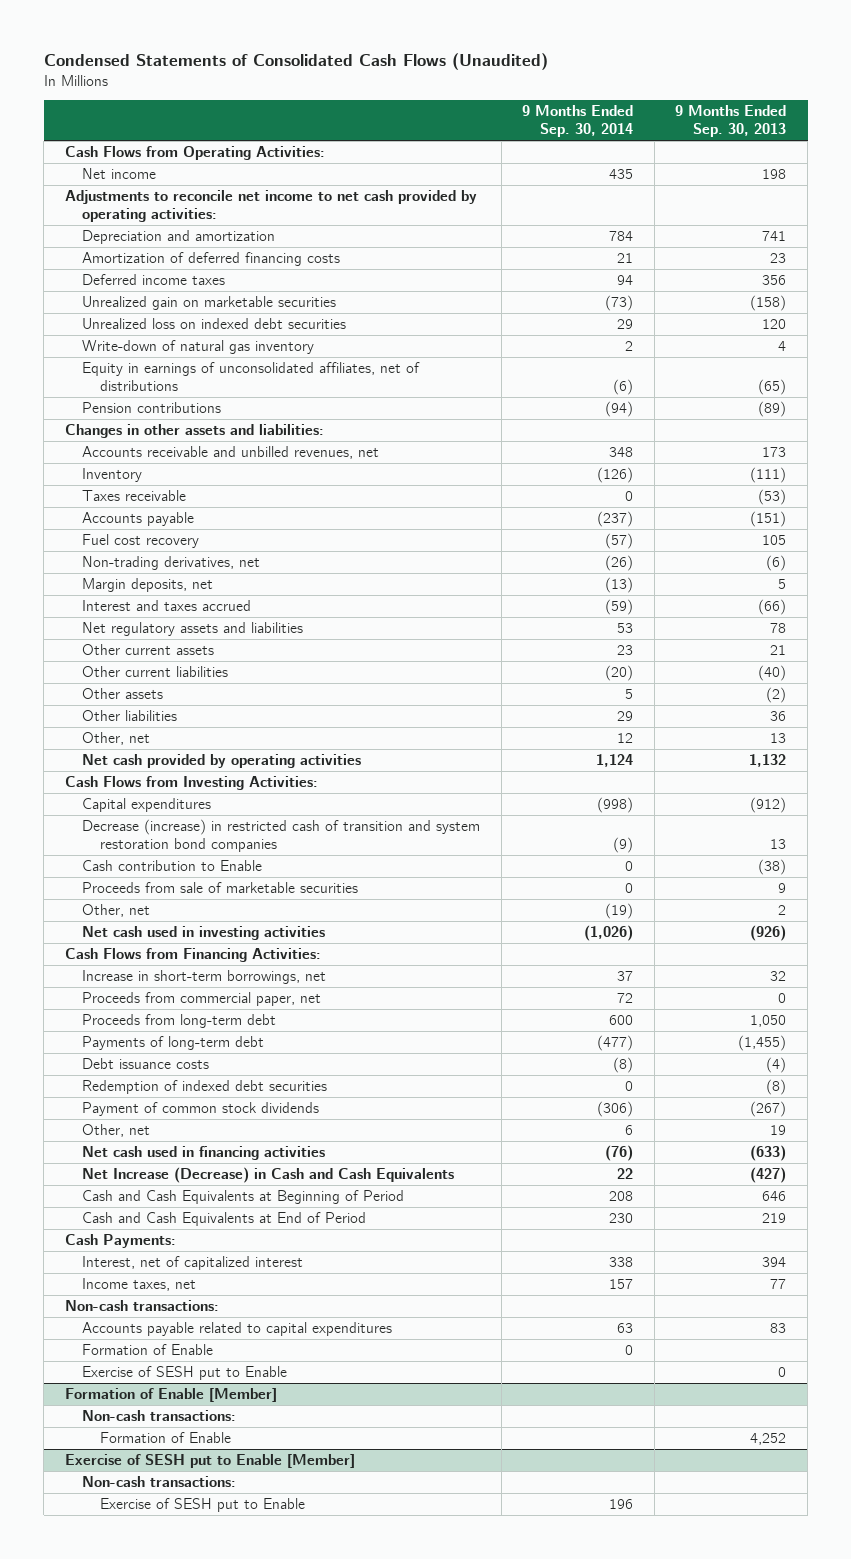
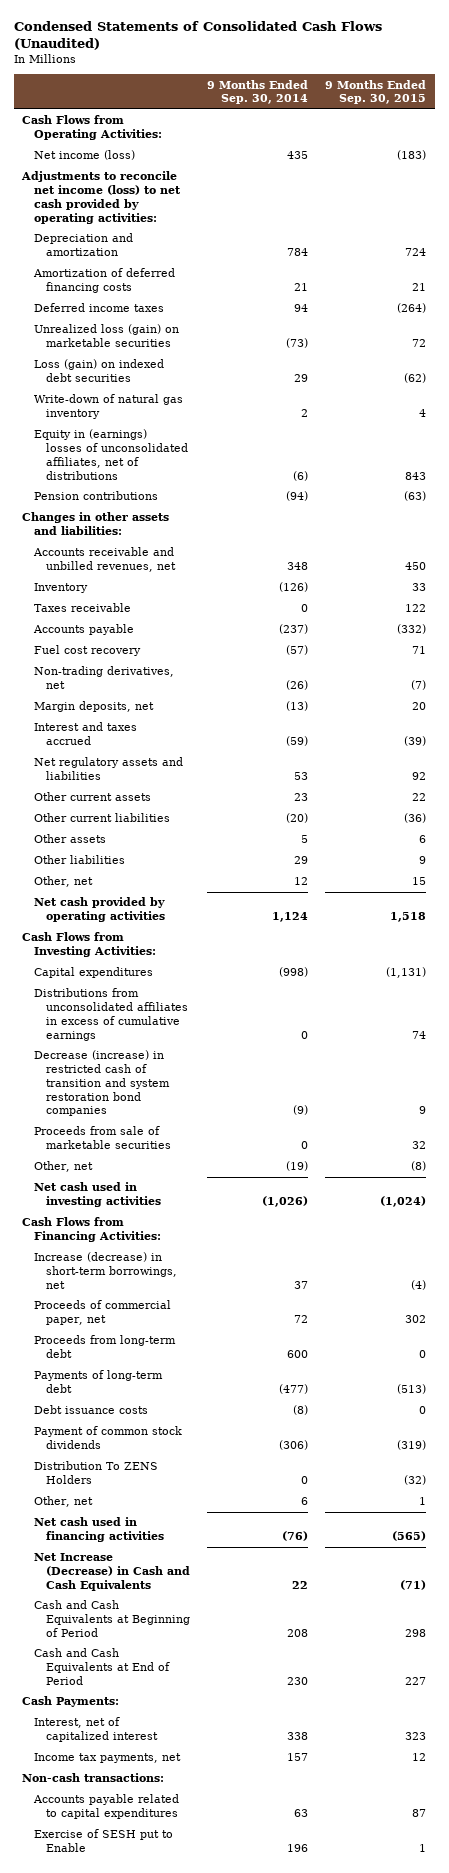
[675,105,787,138] 9 Months Ended Sep. 30, 2013 -> none
none -> [325,79,427,105] 9 Months Ended Sep. 30, 2015
[82,168,157,180] Net income -> [34,150,136,161] Net income (loss)
[64,190,477,223] Adjustments to reconcile net income to net cash provided by operating activities: -> [21,171,182,224] Adjustments to reconcile net income (loss) to net cash provided by operating activities:
[82,296,337,311] Unrealized gain on marketable securities -> [34,324,180,348] Unrealized loss (gain) on marketable securities
[82,318,347,330] Unrealized loss on indexed debt securities -> [34,359,165,383] Loss (gain) on indexed debt securities
[82,362,421,392] Equity in earnings of unconsolidated affiliates, net of distributions -> [34,429,189,480] Equity in (earnings) losses of unconsolidated affiliates, net of distributions
none -> [34,988,189,1041] Distributions from unconsolidated affiliates in excess of cumulative earnings
[82,860,263,872] Cash contribution to Enable -> none
[82,970,327,985] Increase in short-term borrowings, net -> [34,1252,178,1289] Increase (decrease) in short-term borrowings, net
[82,992,322,1007] Proceeds from commercial paper, net -> [34,1300,172,1326] Proceeds of commercial paper, net
[82,1080,328,1095] Redemption of indexed debt securities -> none
none -> [34,1461,159,1485] Distribution To ZENS Holders
[82,1278,197,1292] Income taxes, net -> [34,1753,182,1764] Income tax payments, net
[82,1344,214,1356] Formation of Enable -> none
[82,1366,288,1381] Exercise of SESH put to Enable -> none
[64,1388,277,1403] Formation of Enable [Member] -> none
[82,1410,237,1422] Non-cash transactions: -> none
[99,1432,231,1444] Formation of Enable -> none
[64,1454,355,1469] Exercise of SESH put to Enable [Member] -> none
[82,1476,237,1488] Non-cash transactions: -> none

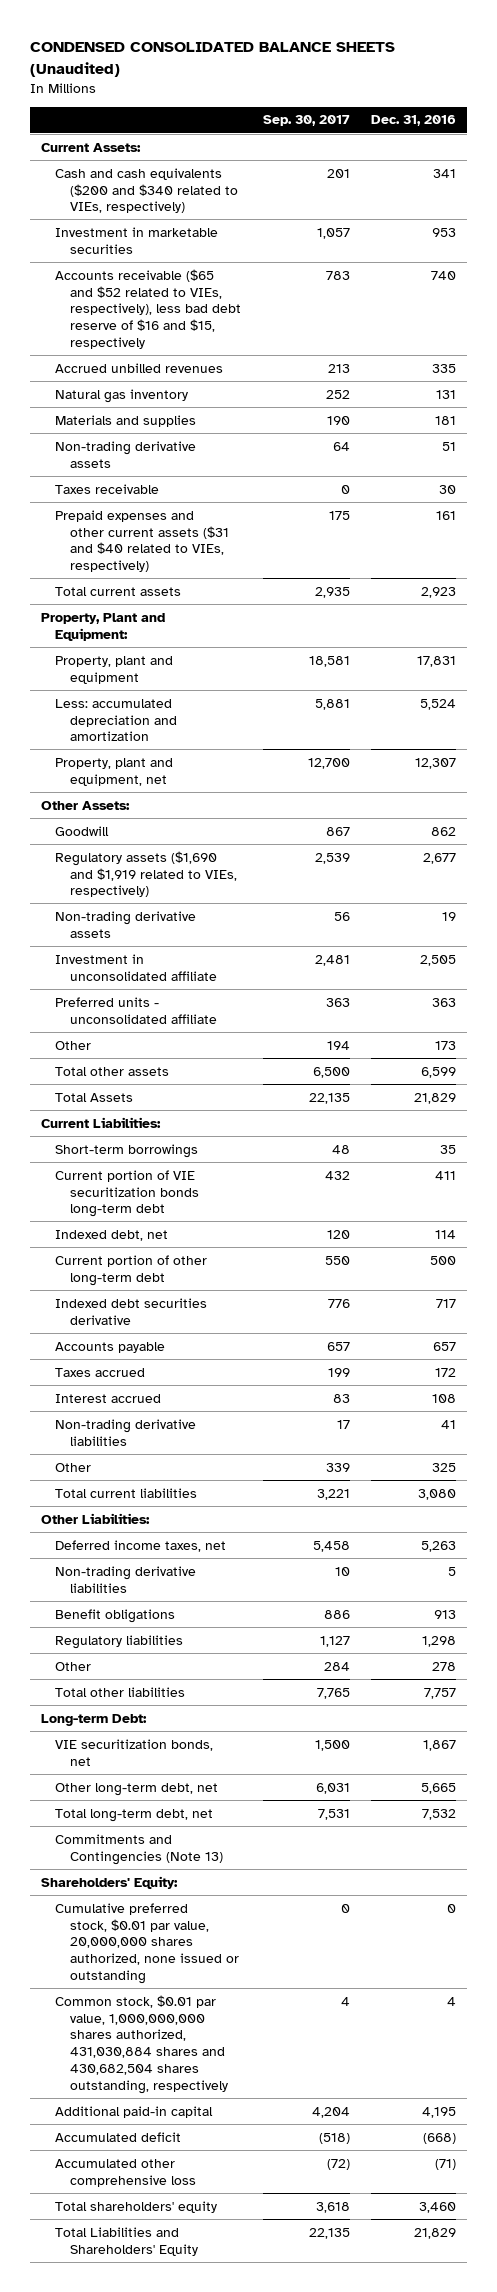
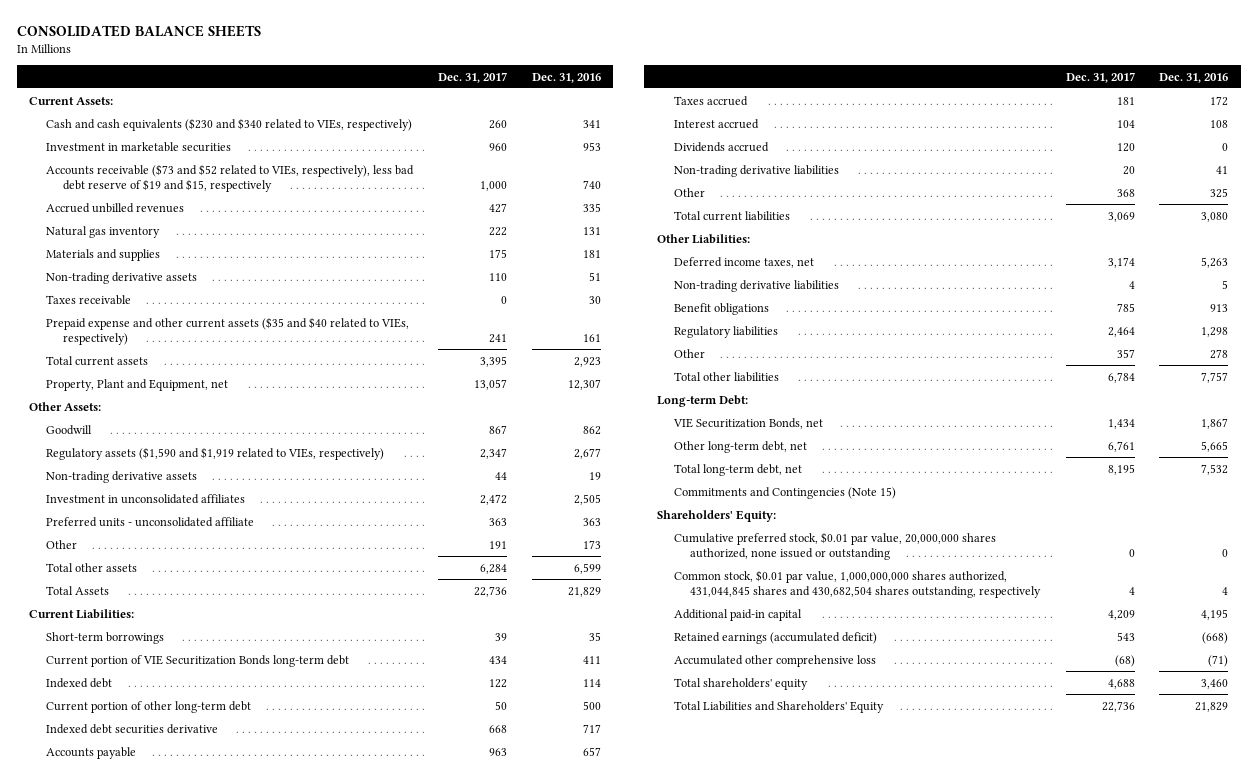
[29,41,395,77] CONDENSED CONSOLIDATED BALANCE SHEETS (Unaudited) -> [16,24,261,37] CONSOLIDATED BALANCE SHEETS
[262,115,350,127] Sep. 30, 2017 -> none
none -> [437,71,507,83] Dec. 31, 2017
[55,167,239,214] Cash and cash equivalents ($200 and $340 related to VIEs, respectively) -> [45,117,412,131] Cash and cash equivalents ($230 and $340 related to VIEs, respectively)
[55,268,242,350] Accounts receivable ($65 and $52 related to VIEs, respectively), less bad debt reserve of $16 and $15, respectively -> [45,163,414,192] Accounts receivable ($73 and $52 related to VIEs, respectively), less bad debt reserve of $19 and $15, respectively
[55,509,230,573] Prepaid expenses and other current assets ($31 and $40 related to VIEs, respectively) -> [45,316,409,345] Prepaid expense and other current assets ($35 and $40 related to VIEs, respectively)
[40,612,165,641] Property, Plant and Equipment: -> none
[55,655,174,684] Property, plant and equipment -> none
[55,698,178,742] Less: accumulated depreciation and amortization -> none
[55,757,174,786] Property, plant and equipment, net -> [45,378,228,391] Property, Plant and Equipment, net
[55,850,238,898] Regulatory assets ($1,690 and $1,919 related to VIEs, respectively) -> [45,446,384,460] Regulatory assets ($1,590 and $1,919 related to VIEs, respectively)
[55,953,218,981] Investment in unconsolidated affiliate -> [45,493,245,504] Investment in unconsolidated affiliates
[55,1169,200,1218] Current portion of VIE securitization bonds long-term debt -> [45,654,349,667] Current portion of VIE Securitization Bonds long-term debt
[55,1229,169,1241] Indexed debt, net -> [45,677,112,688] Indexed debt
none -> [673,141,769,152] Dividends accrued
[55,1738,214,1766] VIE securitization bonds, net -> [672,417,823,429] VIE Securitization Bonds, net
[55,1833,224,1865] Commitments and Contingencies (Note 13) -> [673,486,896,499] Commitments and Contingencies (Note 15)
[55,1994,229,2094] Common stock, $0.01 par value, 1,000,000,000 shares authorized, 431,030,884 shares and 430,682,504 shares outstanding, respectively -> [673,569,1042,598] Common stock, $0.01 par value, 1,000,000,000 shares authorized, 431,044,845 shares and 430,682,504 shares outstanding, respectively
[55,2131,182,2142] Accumulated deficit -> [673,631,877,644] Retained earnings (accumulated deficit)

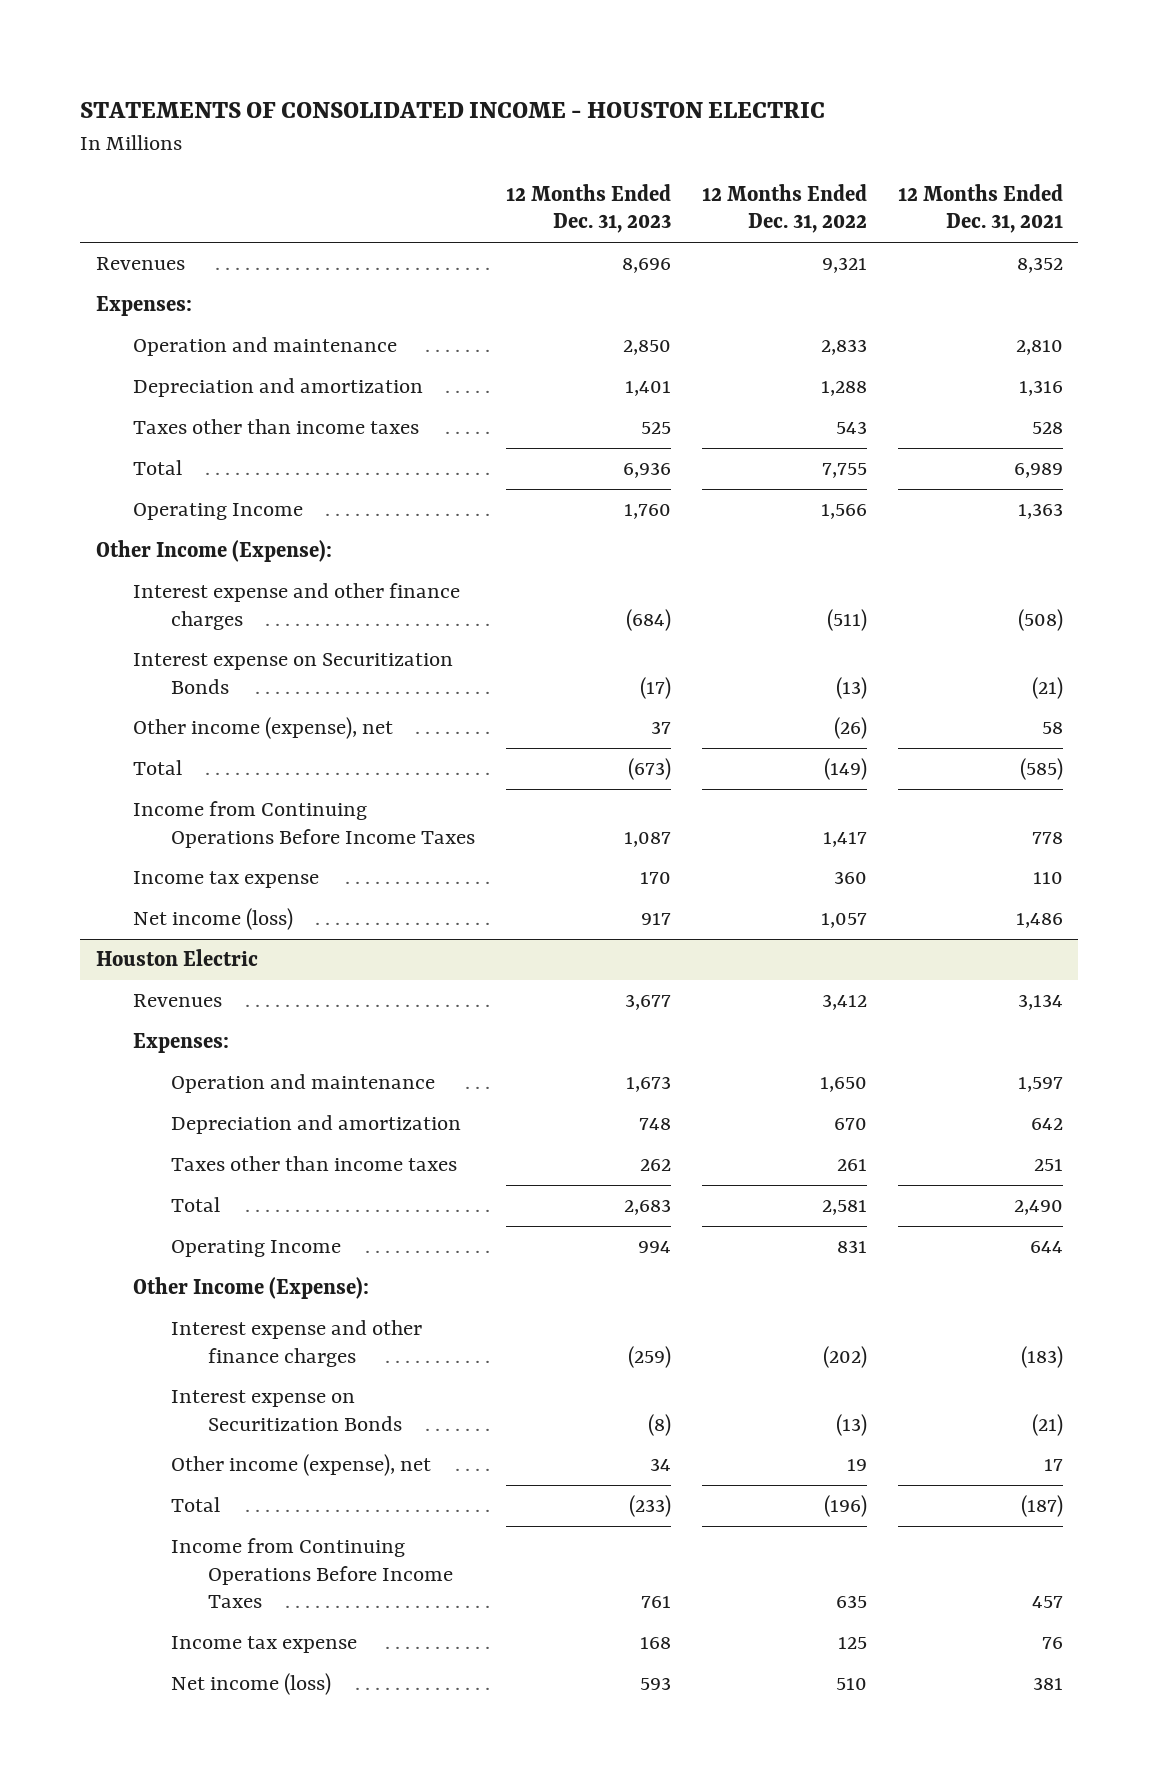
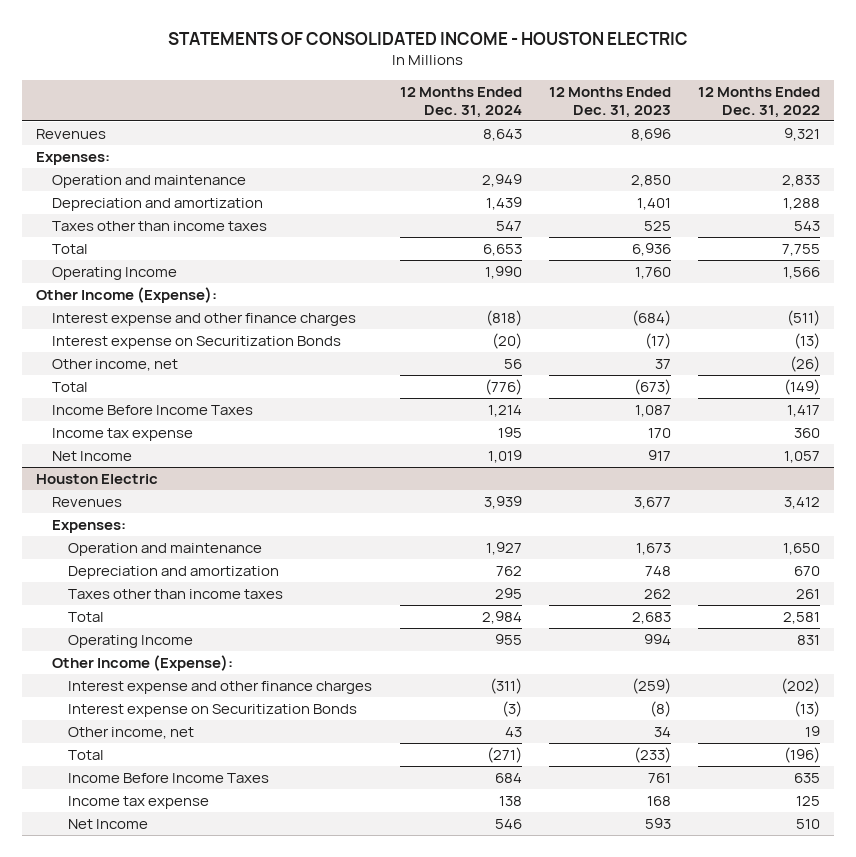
[897,183,1063,234] 12 Months Ended Dec. 31, 2021 -> none
none -> [399,86,522,118] 12 Months Ended Dec. 31, 2024
[133,717,394,740] Other income (expense), net -> [51,358,178,371] Other income, net
[133,801,475,848] Income from Continuing Operations Before Income Taxes -> [51,404,253,415] Income Before Income Taxes
[133,908,294,931] Net income (loss) -> [51,450,132,461] Net Income
[170,1454,431,1477] Other income (expense), net -> [68,726,195,739] Other income, net
[170,1538,454,1609] Income from Continuing Operations Before Income Taxes -> [68,772,270,783] Income Before Income Taxes
[170,1673,331,1696] Net income (loss) -> [68,818,149,829] Net Income

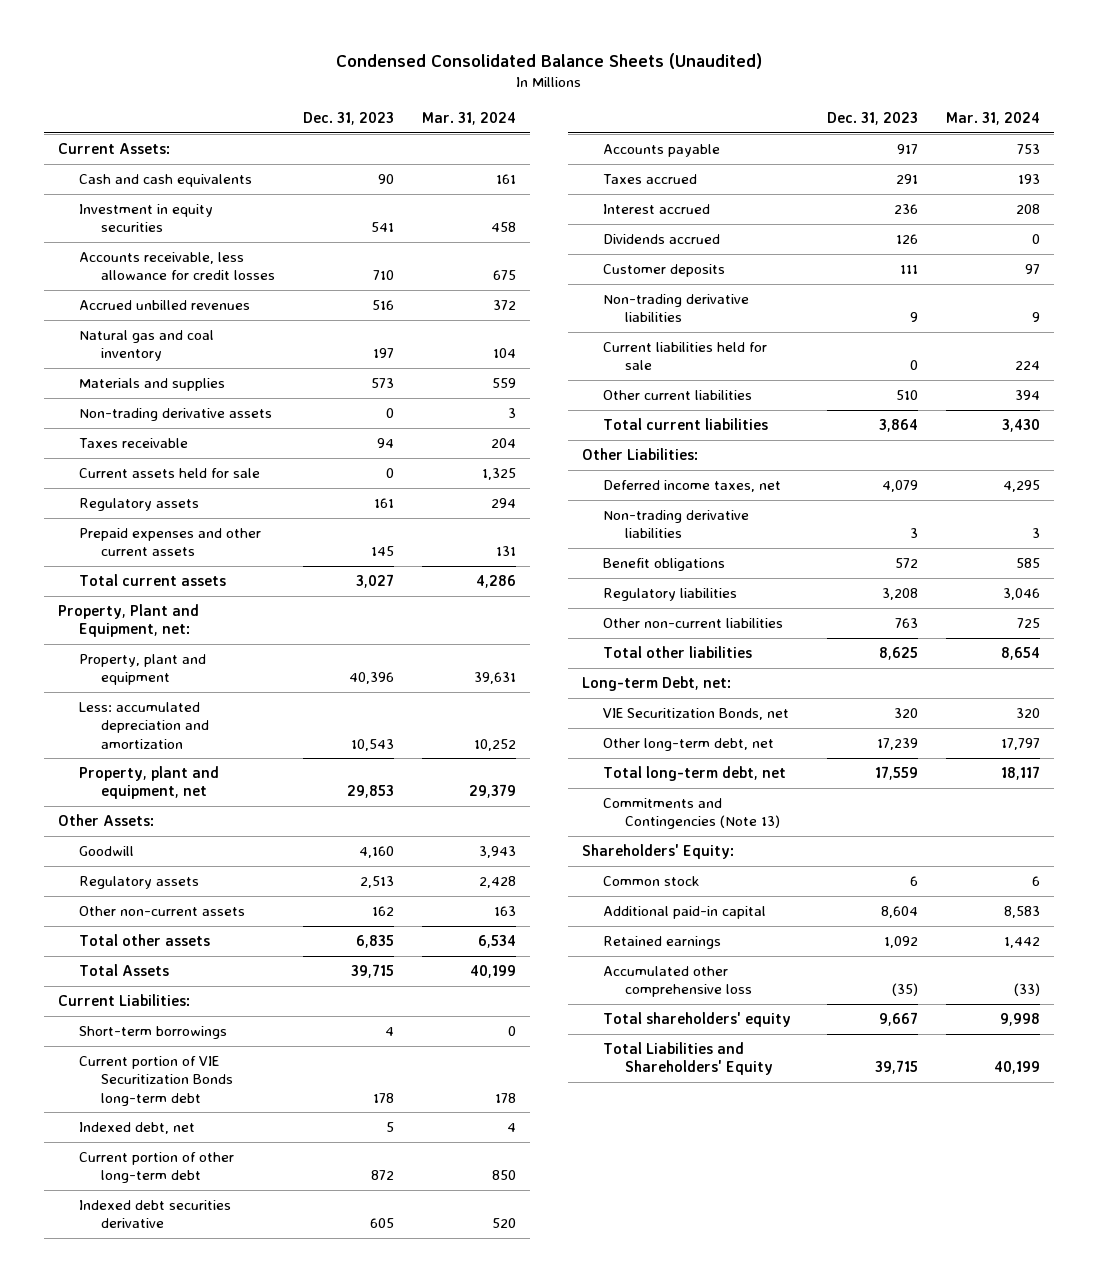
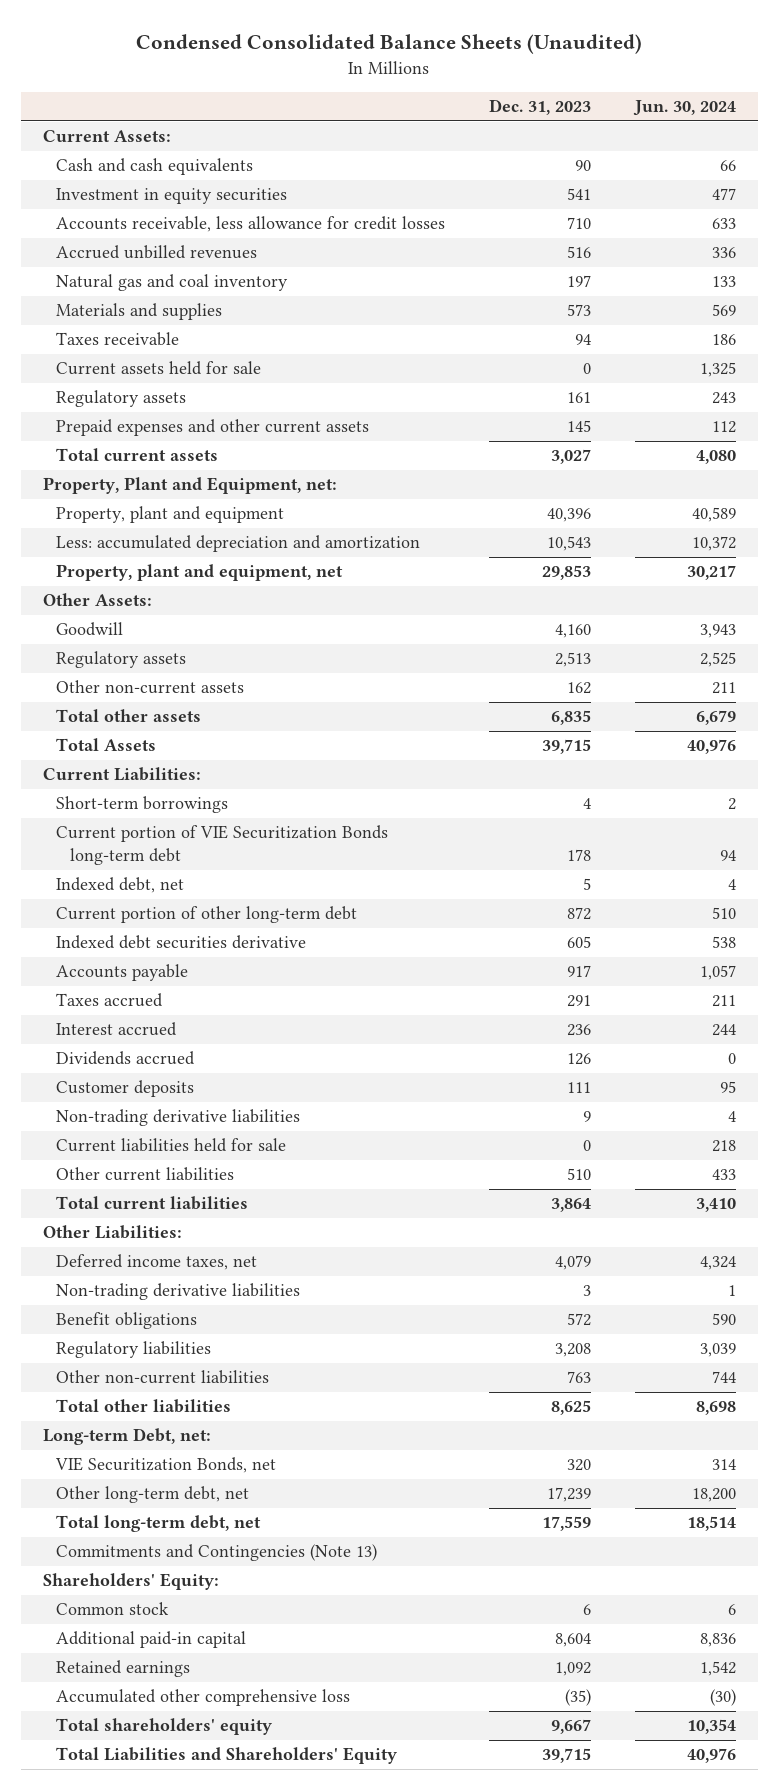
[421,111,516,125] Mar. 31, 2024 -> none
none -> [632,100,736,117] Jun. 30, 2024
[79,408,273,422] Non-trading derivative assets -> none

